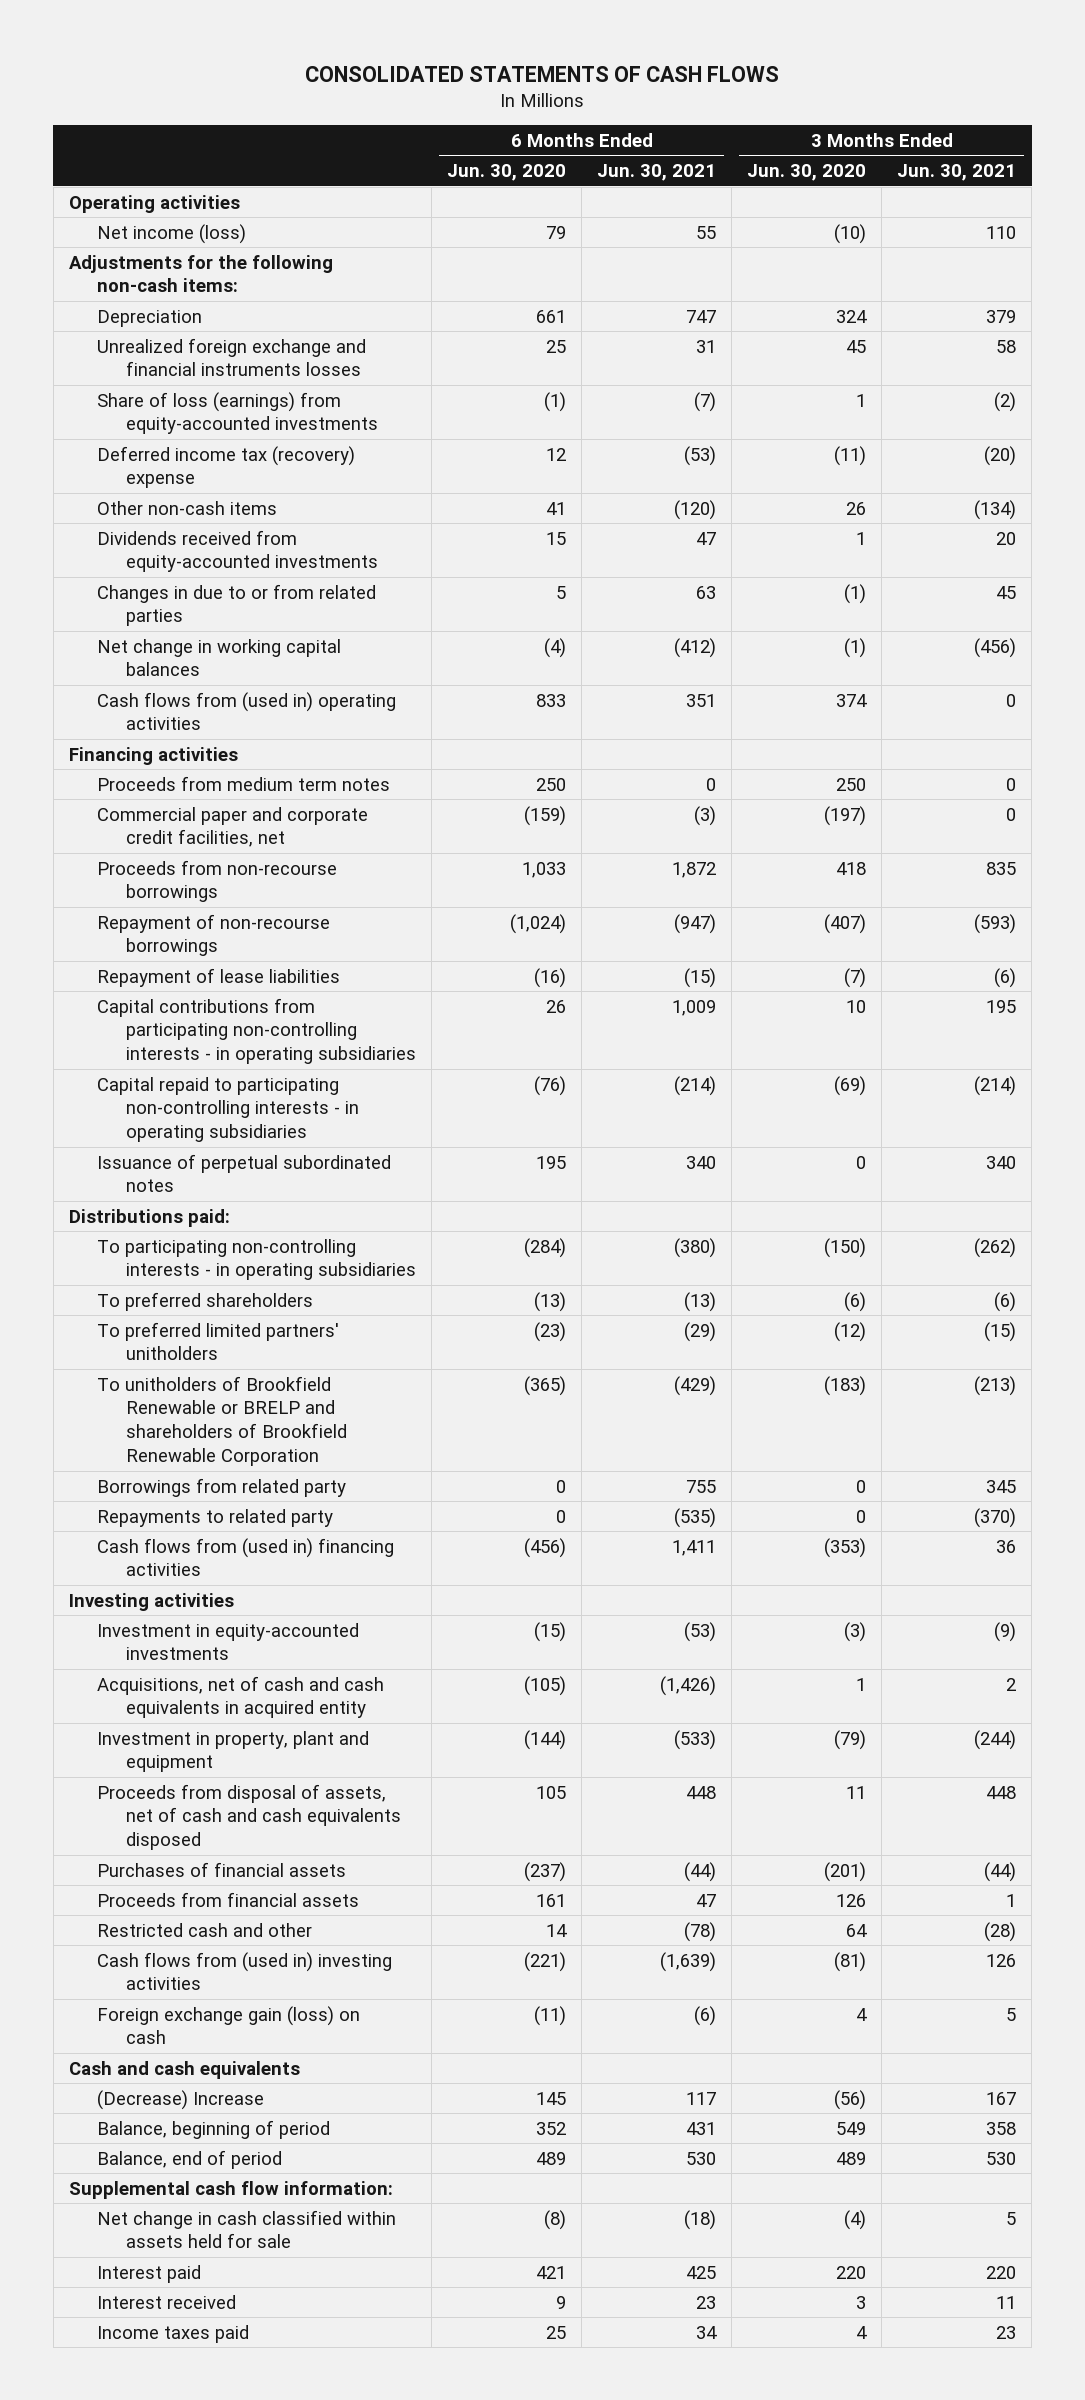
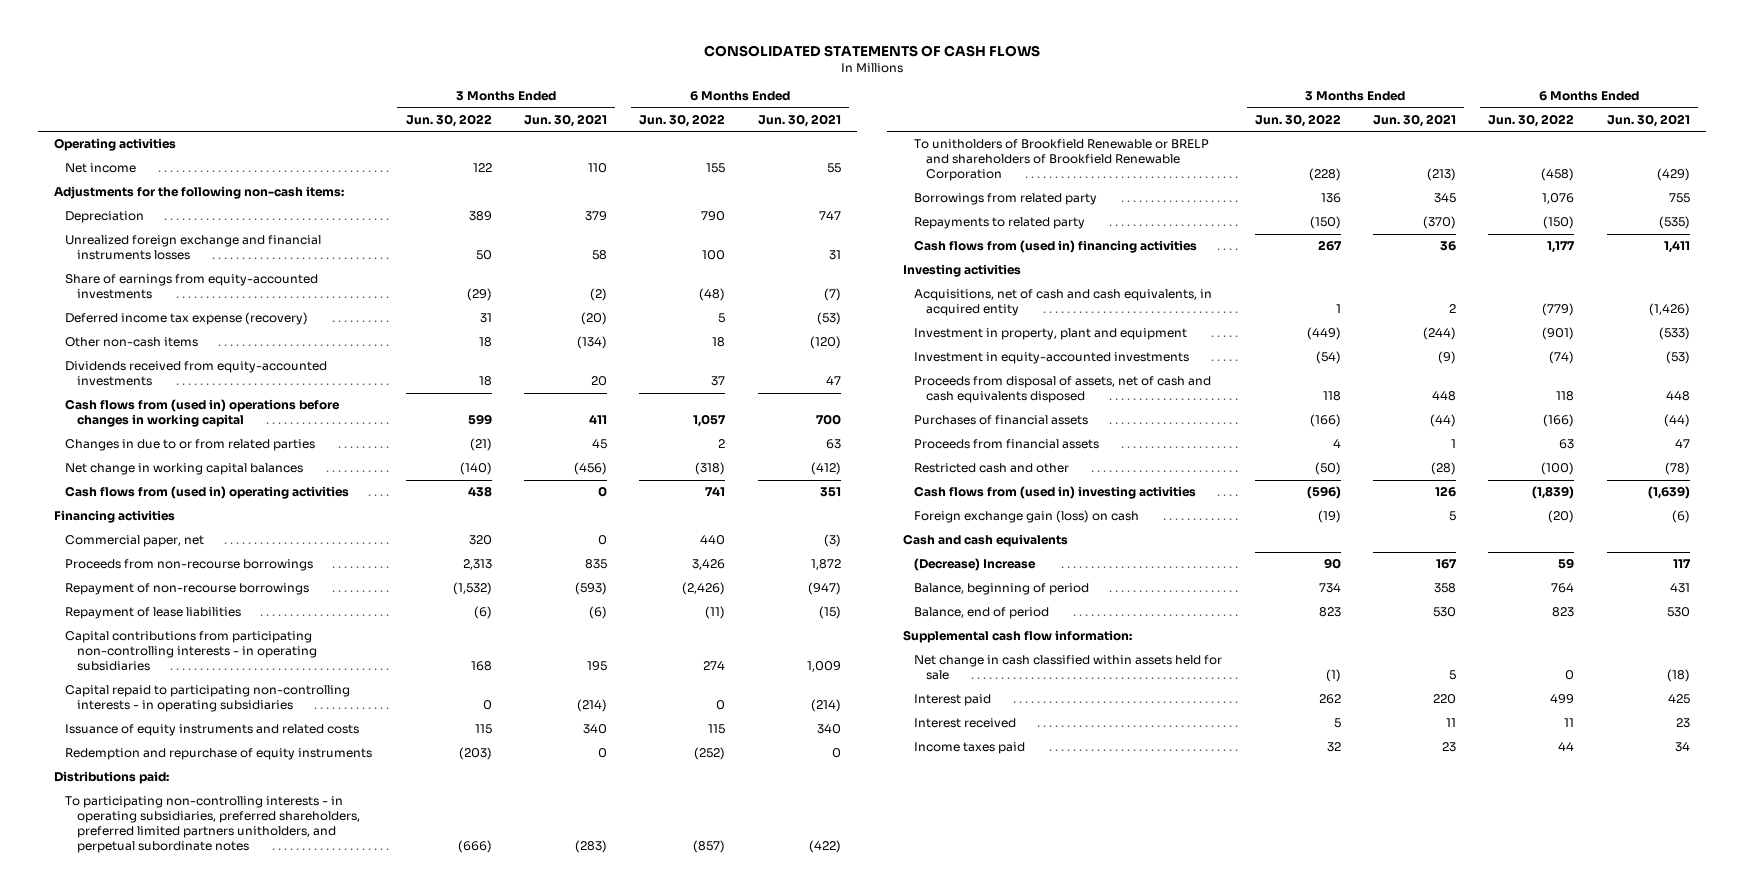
[447,164,567,182] Jun. 30, 2020 -> none
[747,164,867,182] Jun. 30, 2020 -> none
none -> [405,113,492,127] Jun. 30, 2022
none -> [639,113,726,127] Jun. 30, 2022
[97,223,247,244] Net income (loss) -> [65,163,137,174] Net income
[97,391,379,435] Share of loss (earnings) from equity-accounted investments -> [65,274,319,300] Share of earnings from equity-accounted investments
[97,445,356,489] Deferred income tax (recovery) expense -> [65,312,309,326] Deferred income tax expense (recovery)
none -> [65,399,341,428] Cash flows from (used in) operations before changes in working capital
[97,775,391,791] Proceeds from medium term notes -> none
[97,806,369,848] Commercial paper and corporate credit facilities, net -> none
none -> [65,535,205,548] Commercial paper, net
[97,1153,392,1193] Issuance of perpetual subordinated notes -> [65,724,360,737] Issuance of equity instruments and related costs
none -> [65,748,373,761] Redemption and repurchase of equity instruments
[97,1291,314,1311] To preferred shareholders -> none
[97,1321,340,1361] To preferred limited partners' unitholders -> none
[97,1238,417,1281] To participating non-controlling interests - in operating subsidiaries -> [65,796,360,853] To participating non-controlling interests - in operating subsidiaries, preferred shareholders, preferred limited partners unitholders, and perpetual subordinate notes
[674,1237,717,1258] (380) -> [808,839,841,853] (422)
[974,1237,1017,1258] (262) -> [574,839,607,853] (283)
[97,1675,385,1719] Acquisitions, net of cash and cash equivalents in acquired entity -> [914,289,1213,317] Acquisitions, net of cash and cash equivalents, in acquired entity
[97,1622,360,1661] Investment in equity-accounted investments -> [914,352,1190,365] Investment in equity-accounted investments

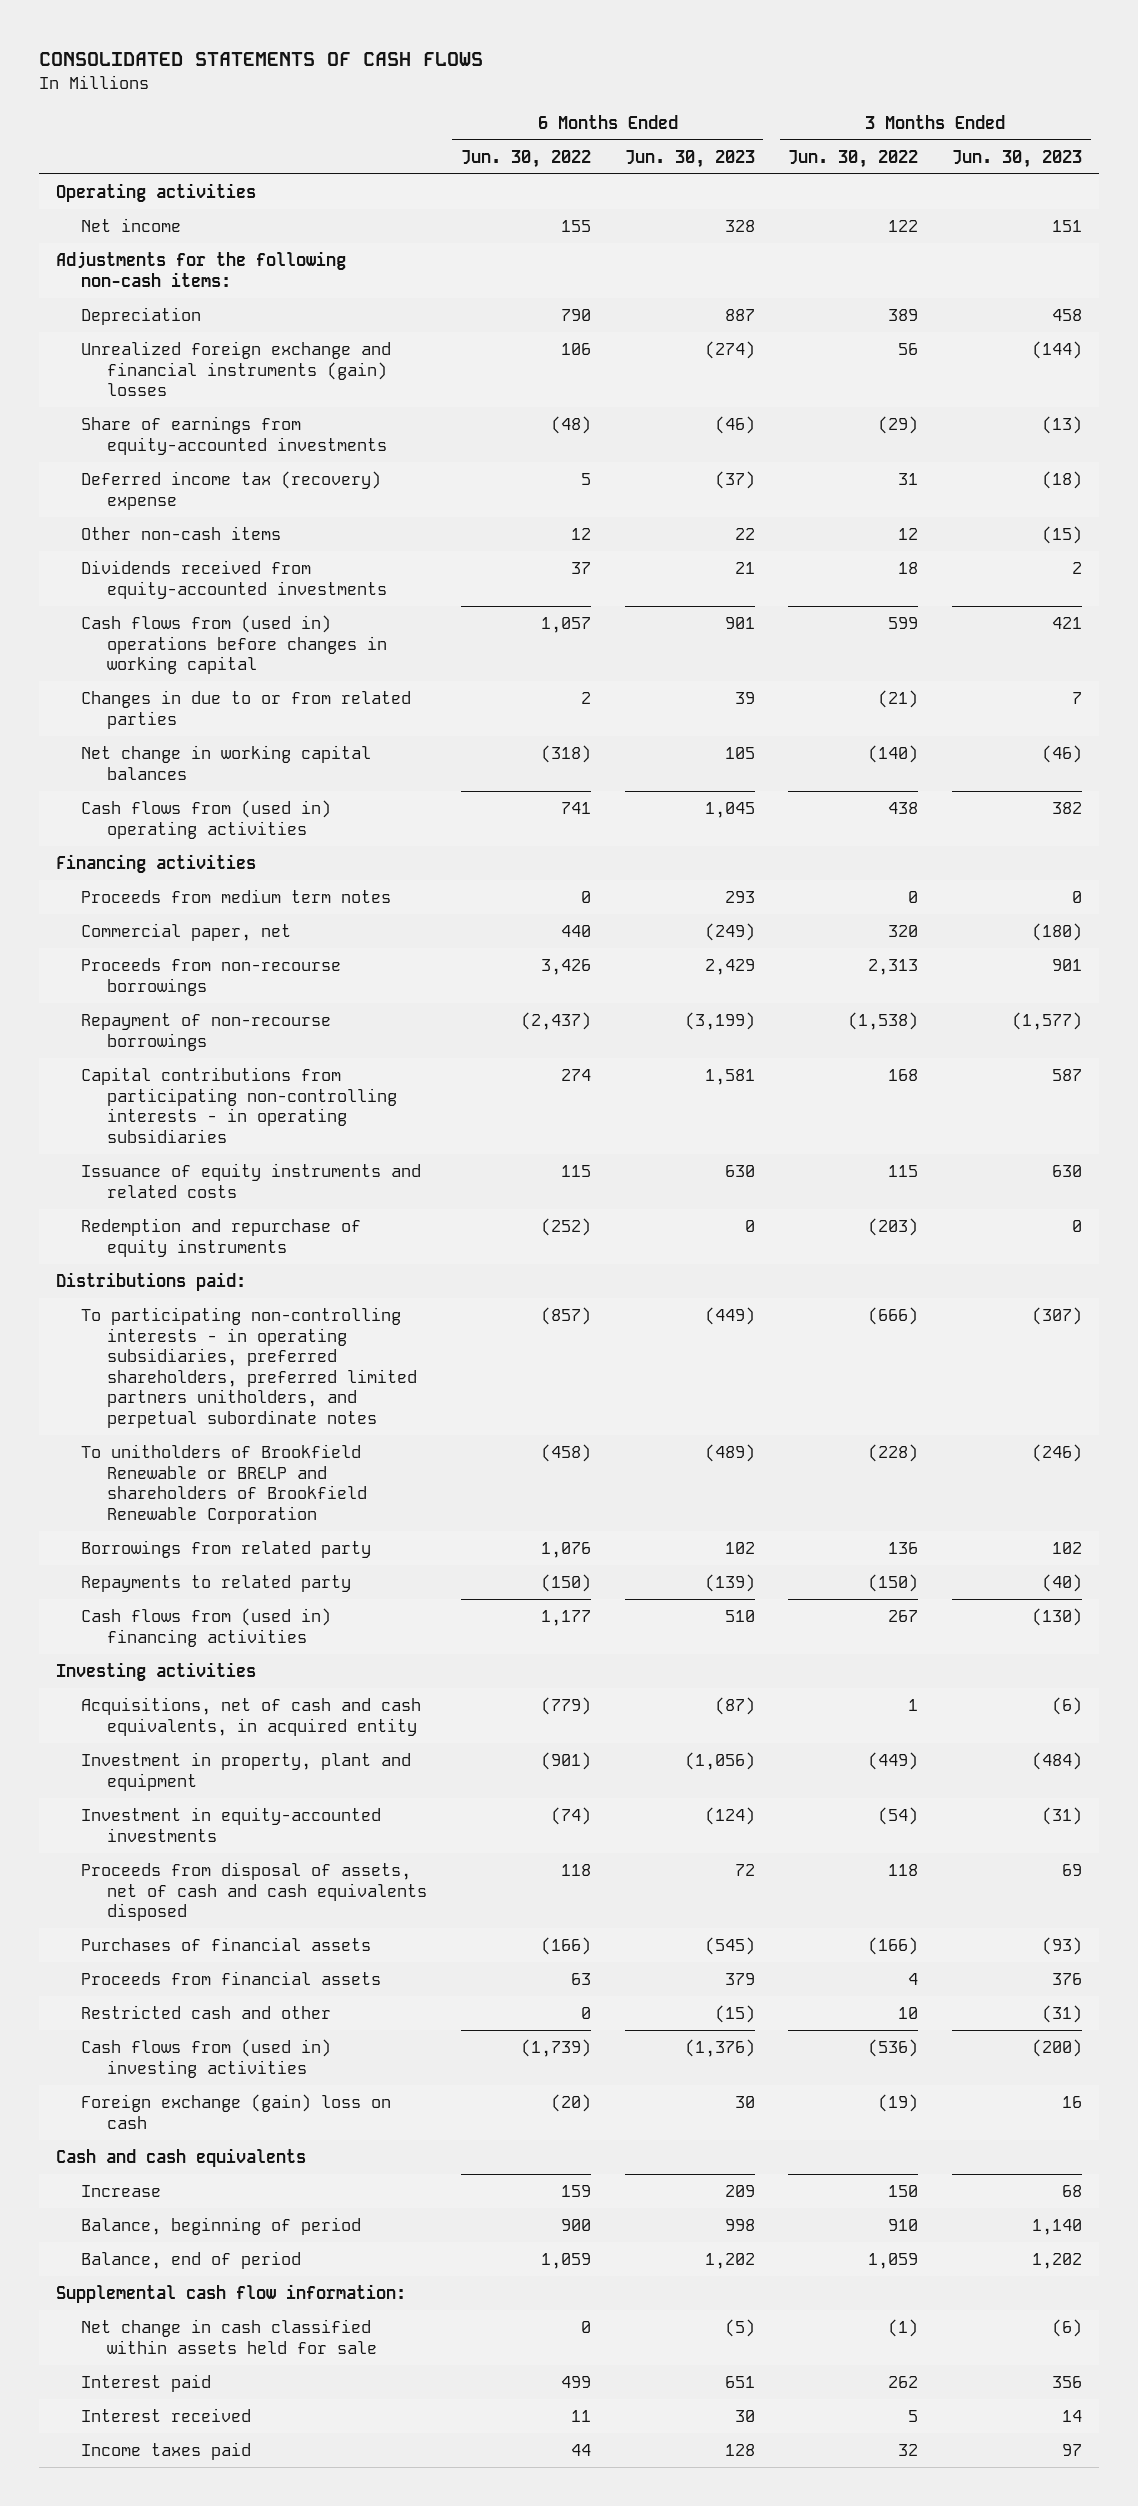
[523,113,607,127] Jun. 30, 2021 -> none
[757,113,841,127] Jun. 30, 2021 -> none
none -> [624,149,755,168] Jun. 30, 2023
none -> [952,149,1083,168] Jun. 30, 2023
[65,235,322,261] Unrealized foreign exchange and financial instruments losses -> [81,340,392,397] Unrealized foreign exchange and financial instruments (gain) losses
[475,250,492,261] 50 -> [898,342,919,355] 56
[702,250,726,261] 100 -> [560,342,591,355] 106
[65,312,309,326] Deferred income tax expense (recovery) -> [81,470,382,510] Deferred income tax (recovery) expense
[478,337,492,348] 18 -> [898,527,919,540] 12
[712,337,726,348] 18 -> [570,527,591,540] 12
none -> [81,888,392,903] Proceeds from medium term notes
[65,607,242,620] Repayment of lease liabilities -> none
[452,582,492,596] (1,532) -> [848,1011,919,1030] (1,538)
[682,582,726,596] (2,426) -> [520,1011,591,1030] (2,437)
[65,685,351,713] Capital repaid to participating non-controlling interests - in operating subsidiaries -> none
[1314,462,1341,476] (50) -> [898,2006,919,2019] 10
[1541,462,1575,476] (100) -> [580,2006,591,2019] 0
[1306,486,1341,500] (596) -> [868,2038,919,2057] (536)
[1532,486,1575,500] (1,839) -> [520,2038,591,2057] (1,739)
[914,510,1140,524] Foreign exchange gain (loss) on cash -> [81,2093,392,2129] Foreign exchange (gain) loss on cash
[914,558,1037,572] (Decrease) Increase -> [81,2184,162,2197] Increase
[1323,558,1341,570] 90 -> [888,2184,919,2197] 150
[1558,558,1575,570] 59 -> [560,2184,591,2197] 159
[1318,583,1341,594] 734 -> [888,2218,919,2231] 910
[1551,583,1575,594] 764 -> [560,2218,591,2231] 900
[1318,607,1341,618] 823 -> [868,2252,919,2269] 1,059
[1552,607,1575,618] 823 -> [540,2252,591,2269] 1,059

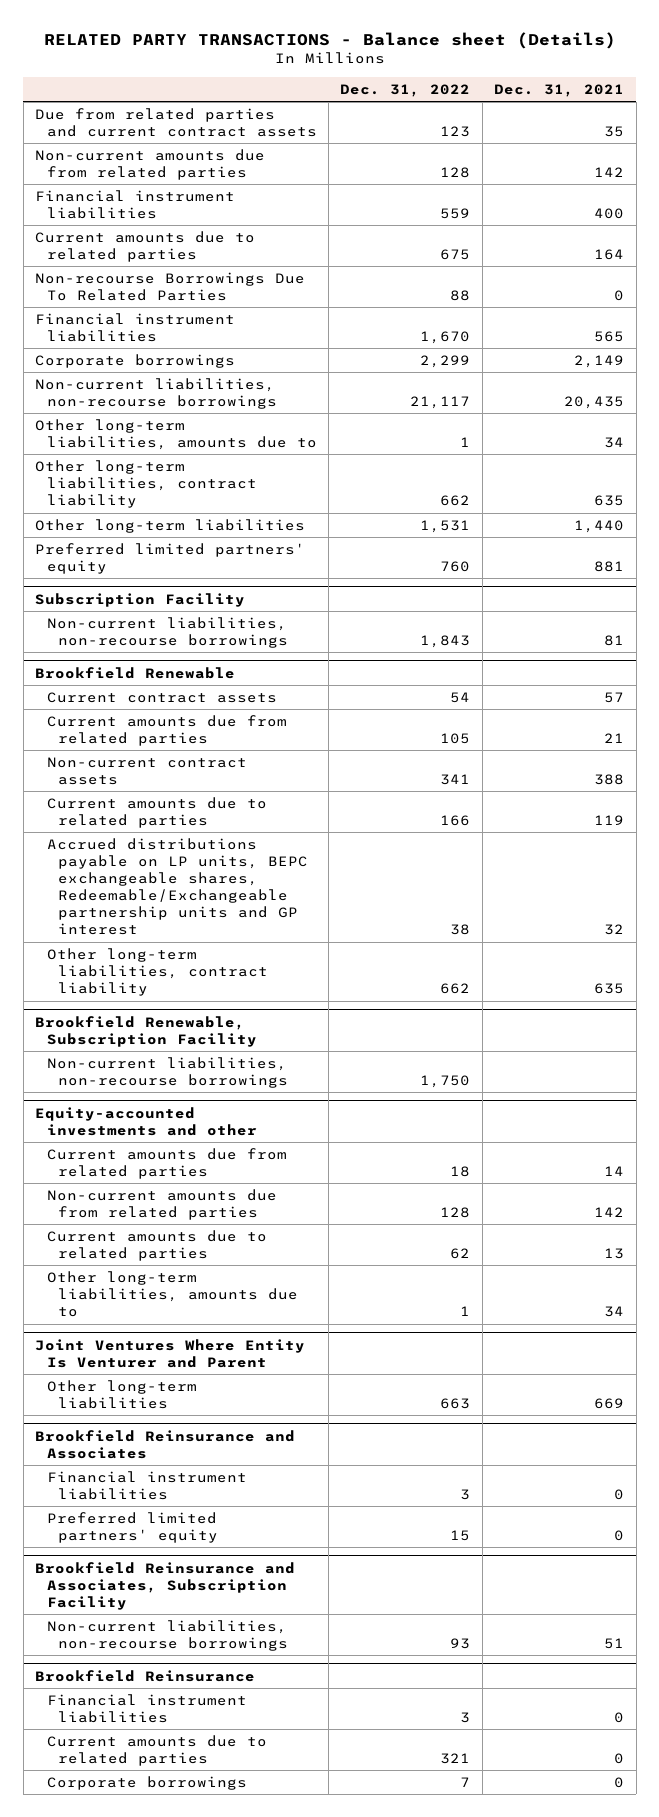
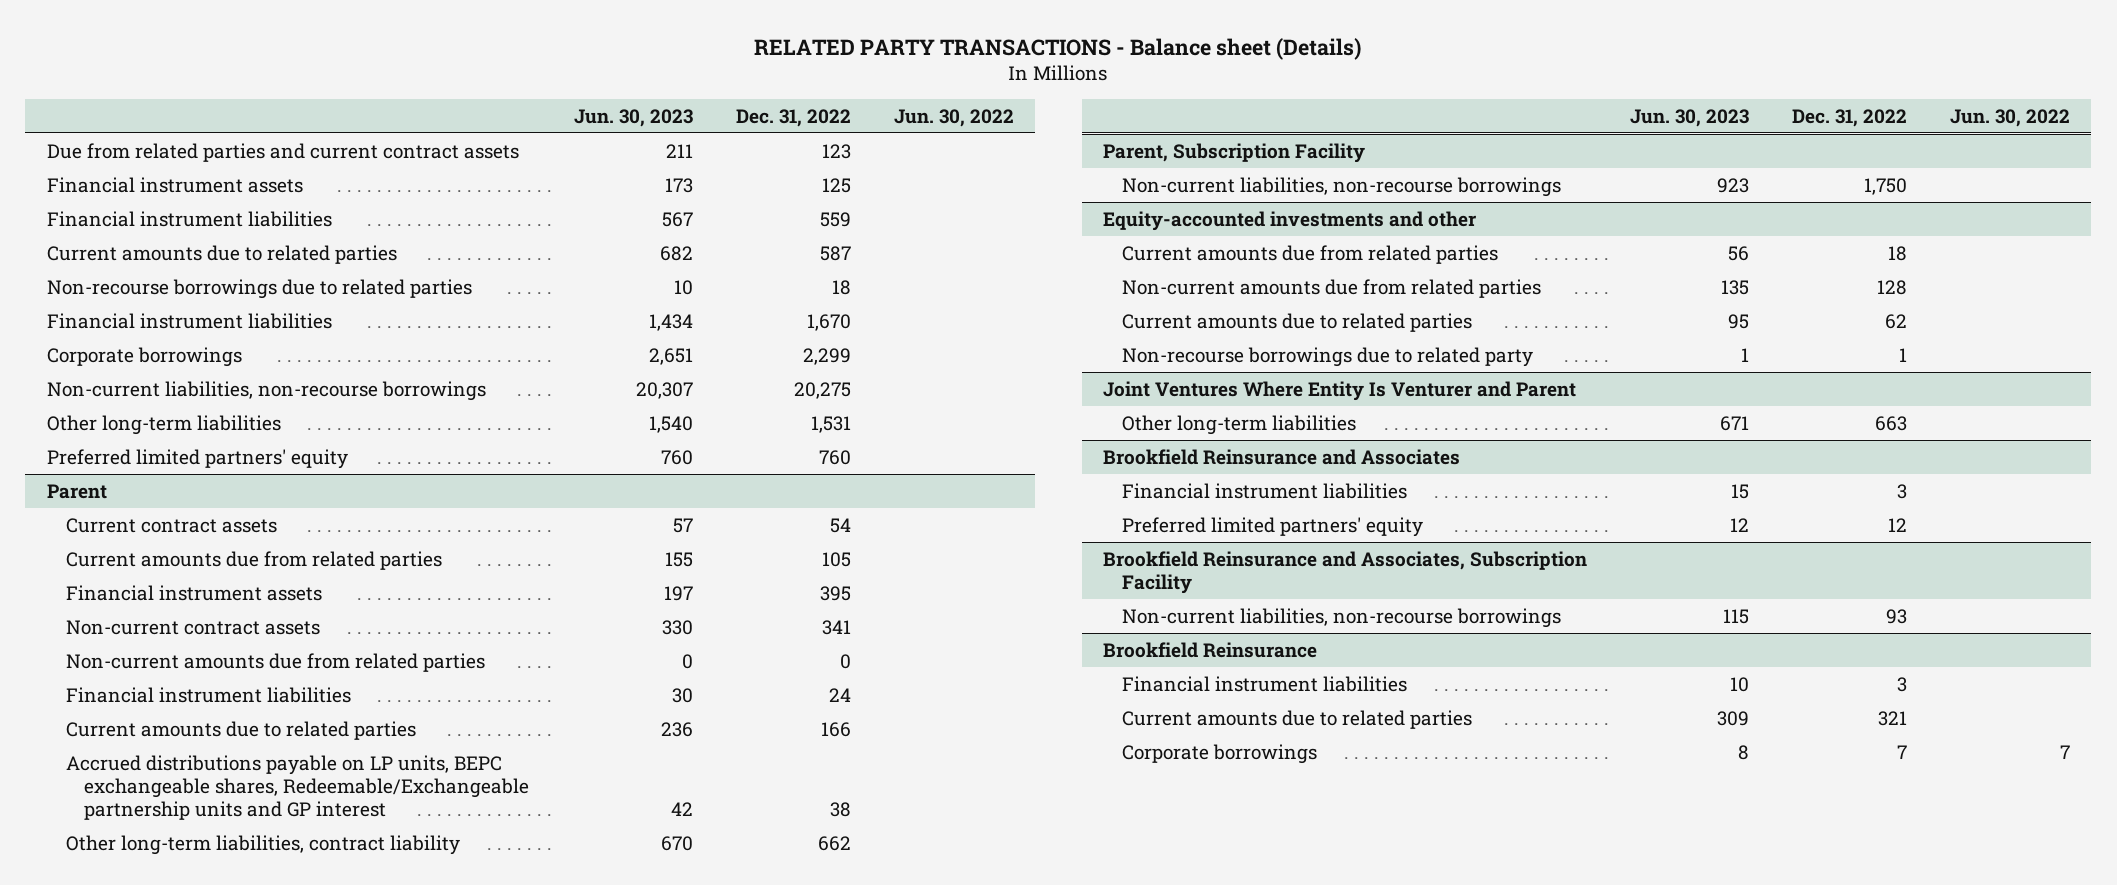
[494,83,625,97] Dec. 31, 2021 -> none
none -> [573,108,693,127] Jun. 30, 2023
none -> [893,108,1014,127] Jun. 30, 2022
[35,149,266,181] Non-current amounts due from related parties -> none
none -> [46,176,303,193] Financial instrument assets
[440,249,471,261] 675 -> [819,245,851,261] 587
[35,272,306,302] Non-recourse Borrowings Due To Related Parties -> [46,278,472,299] Non-recourse borrowings due to related parties
[450,290,471,302] 88 -> [831,279,851,295] 18
[35,419,317,451] Other long-term liabilities, amounts due to -> none
[35,460,257,509] Other long-term liabilities, contract liability -> none
[410,396,471,410] 21,117 -> [793,381,851,399] 20,275
[35,592,246,607] Subscription Facility -> none
[46,617,288,649] Non-current liabilities, non-recourse borrowings -> none
[35,666,236,679] Brookfield Renewable -> [46,483,107,499] Parent
none -> [65,584,322,601] Financial instrument assets
none -> [65,652,485,672] Non-current amounts due from related parties
none -> [65,686,351,703] Financial instrument liabilities
[35,1015,257,1047] Brookfield Renewable, Subscription Facility -> none
none -> [1103,142,1366,163] Parent, Subscription Facility
[46,1271,298,1318] Other long-term liabilities, amounts due to -> [1122,346,1534,367] Non-recourse borrowings due to related party
[450,1530,471,1542] 15 -> [1888,517,1908,532] 12

